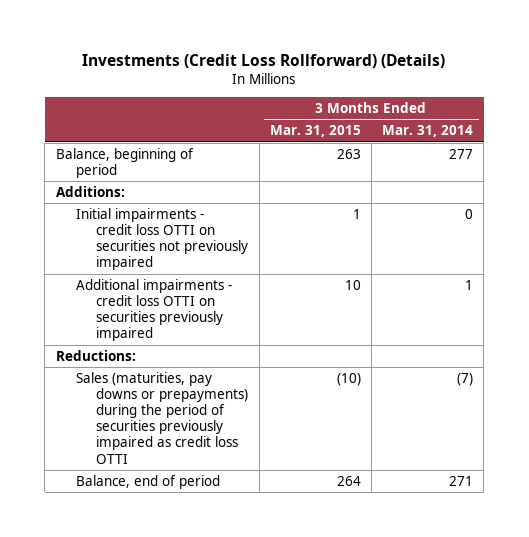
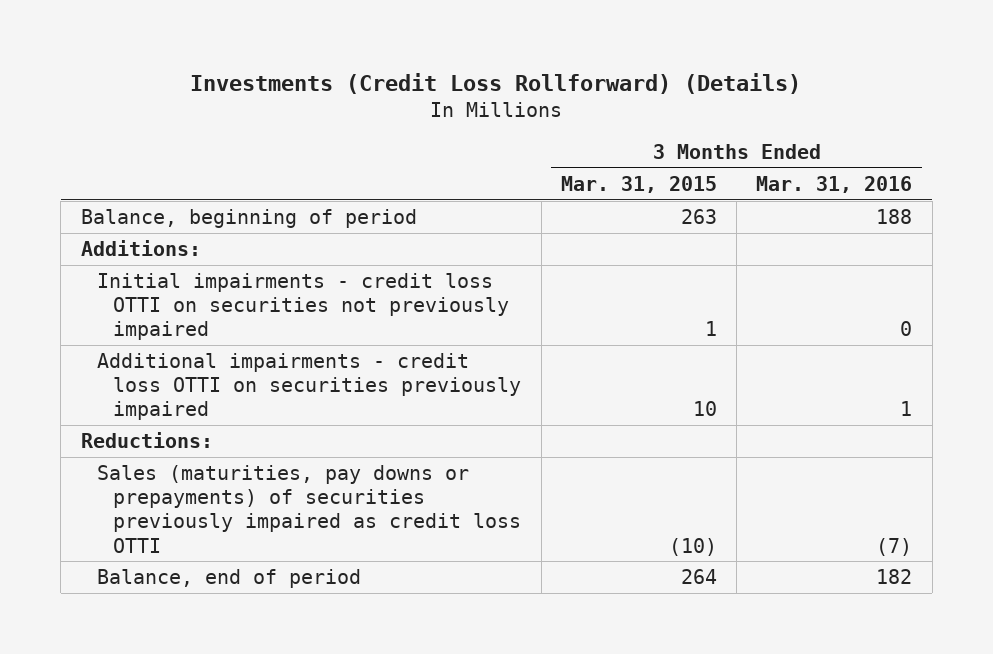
[382,125,474,138] Mar. 31, 2014 -> none
none -> [756,175,913,193] Mar. 31, 2016
[75,371,249,464] Sales (maturities, pay downs or prepayments) during the period of securities previously impaired as credit loss OTTI -> [96,464,522,553] Sales (maturities, pay downs or prepayments) of securities previously impaired as credit loss OTTI

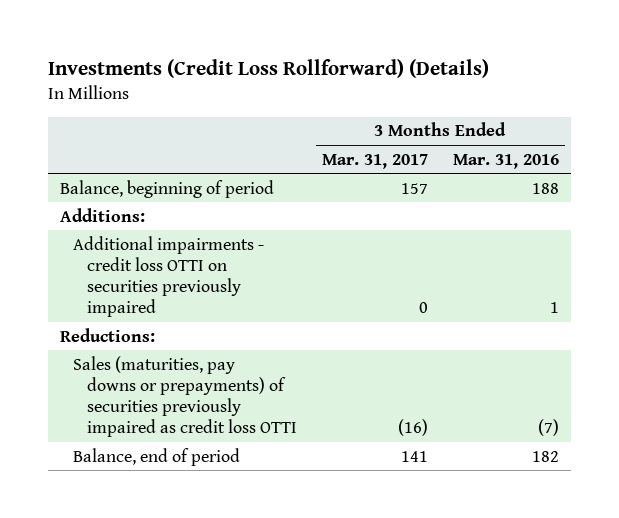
[560,175,717,193] Mar. 31, 2015 -> none
none -> [321,153,428,169] Mar. 31, 2017
[96,272,510,341] Initial impairments - credit loss OTTI on securities not previously impaired -> none

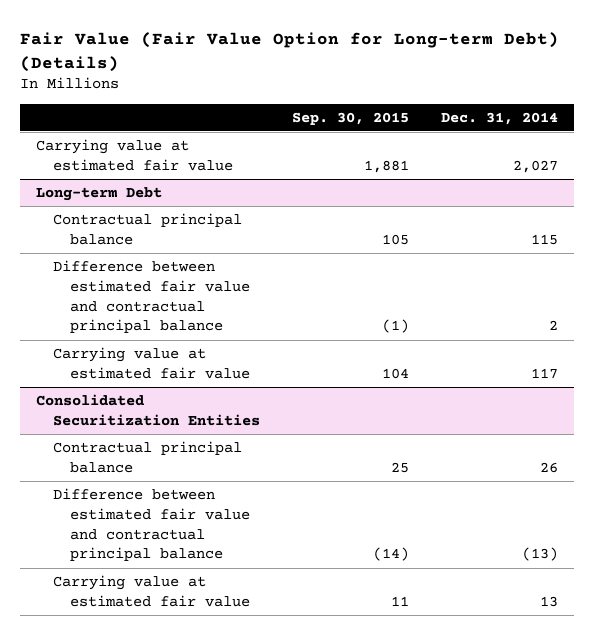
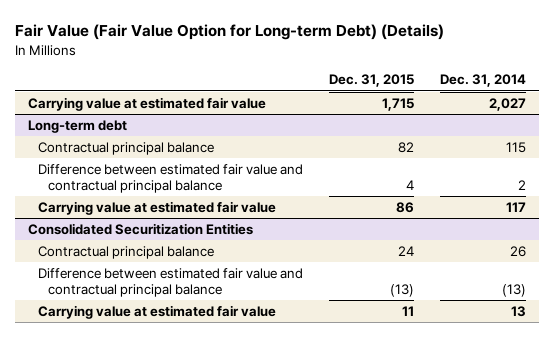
[291,111,409,125] Sep. 30, 2015 -> none
none -> [328,74,414,88] Dec. 31, 2015
[36,187,163,202] Long-term Debt -> [28,119,128,133] Long-term debt

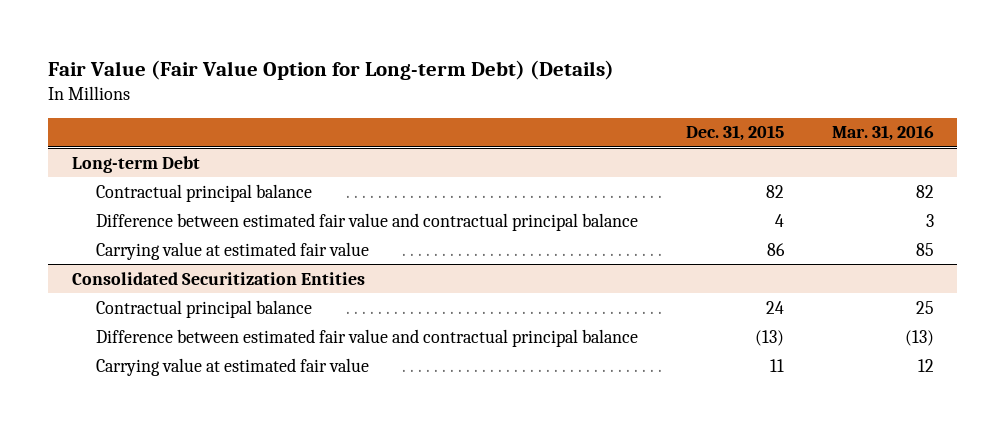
[439,74,526,88] Dec. 31, 2014 -> none
none -> [831,125,934,142] Mar. 31, 2016
[28,96,267,111] Carrying value at estimated fair value -> none
[28,119,128,133] Long-term debt -> [71,155,200,173] Long-term Debt

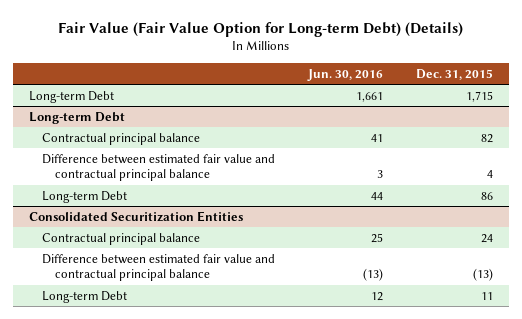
[831,125,934,142] Mar. 31, 2016 -> none
none -> [306,68,383,81] Jun. 30, 2016
none -> [29,90,115,103] Long-term Debt
[96,241,370,260] Carrying value at estimated fair value -> [41,190,127,203] Long-term Debt
[96,357,370,376] Carrying value at estimated fair value -> [41,290,127,303] Long-term Debt

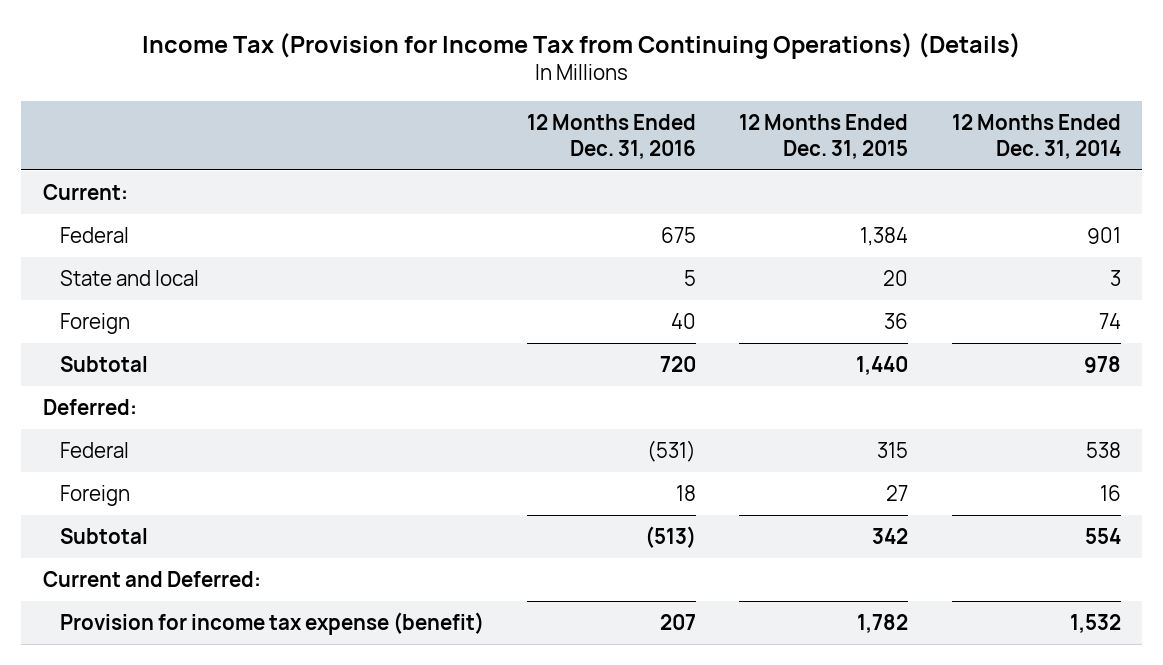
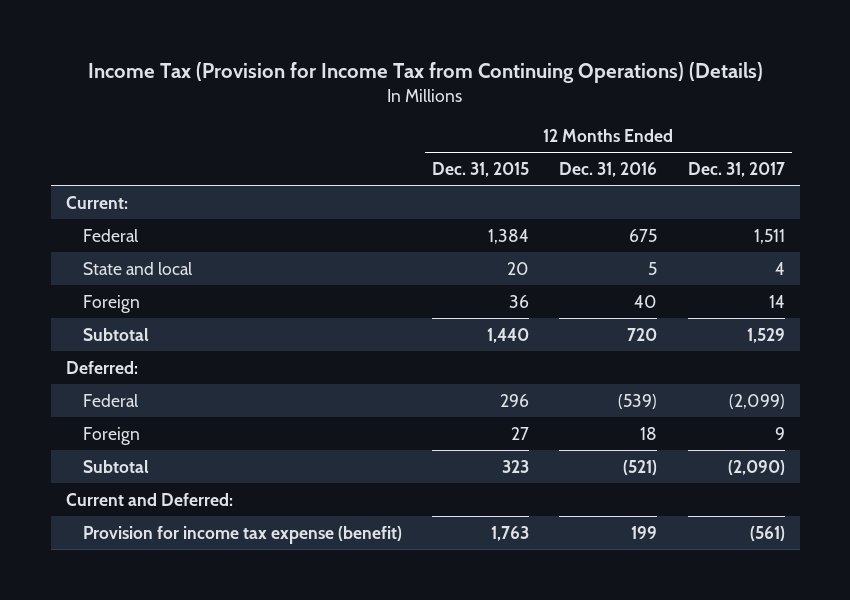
[951,113,1121,160] 12 Months Ended Dec. 31, 2014 -> none
none -> [687,162,785,178] Dec. 31, 2017
[647,439,697,462] (531) -> [618,393,658,409] (539)
[877,441,909,458] 315 -> [500,393,530,407] 296
[645,525,697,548] (513) -> [623,459,658,475] (521)
[872,527,909,544] 342 -> [502,459,530,473] 323
[660,613,697,630] 207 -> [631,525,658,539] 199
[857,613,909,633] 1,782 -> [491,525,530,541] 1,763

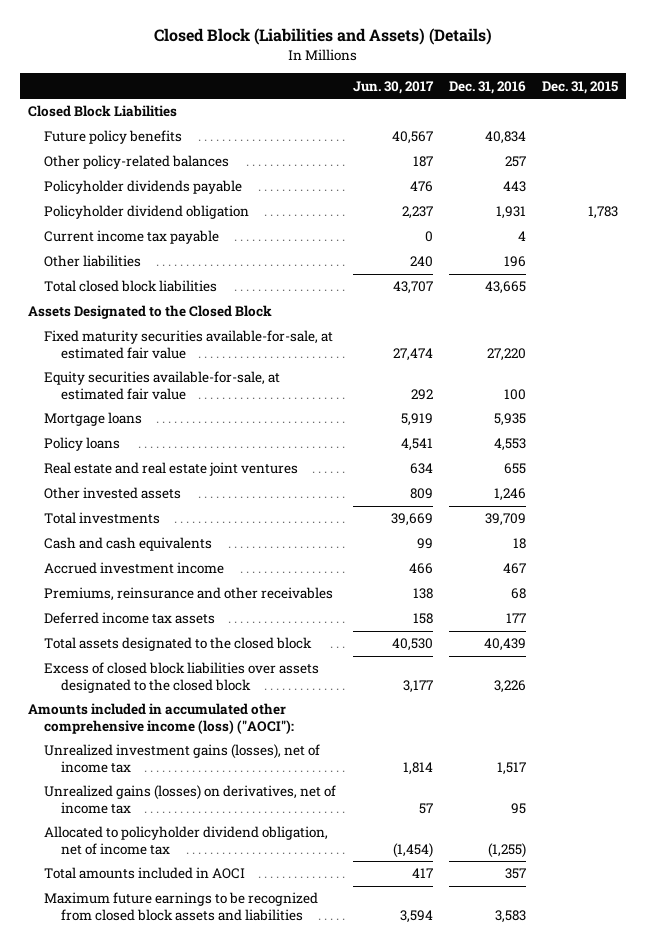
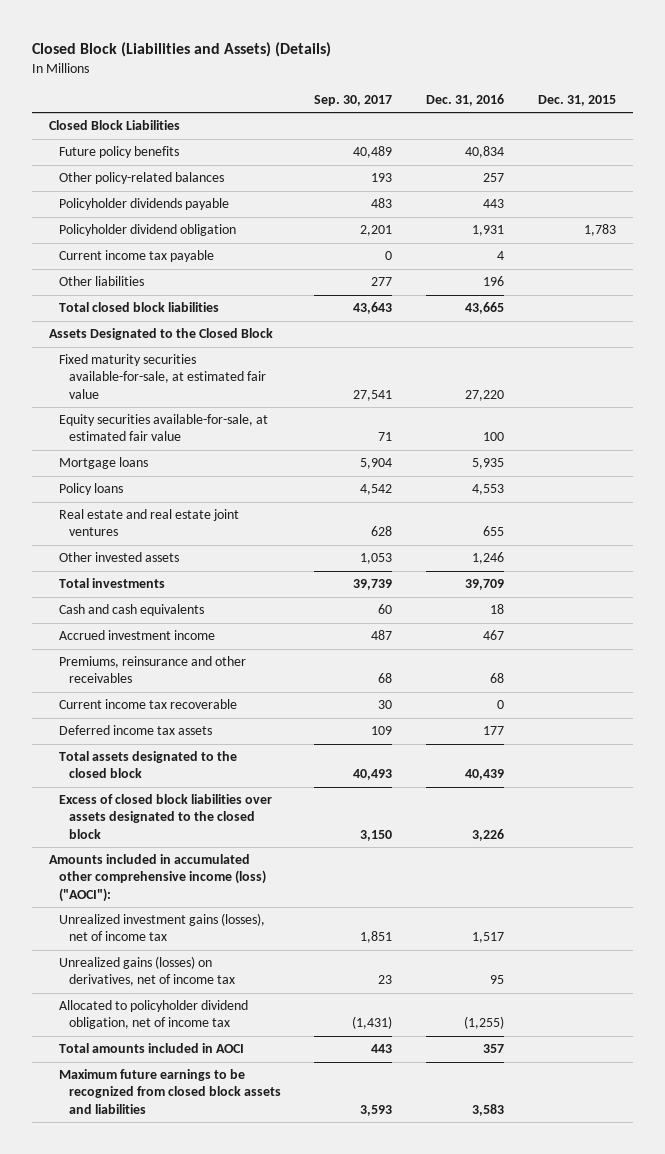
[352,80,434,94] Jun. 30, 2017 -> none
none -> [314,95,393,107] Sep. 30, 2017
none -> [58,699,237,710] Current income tax recoverable

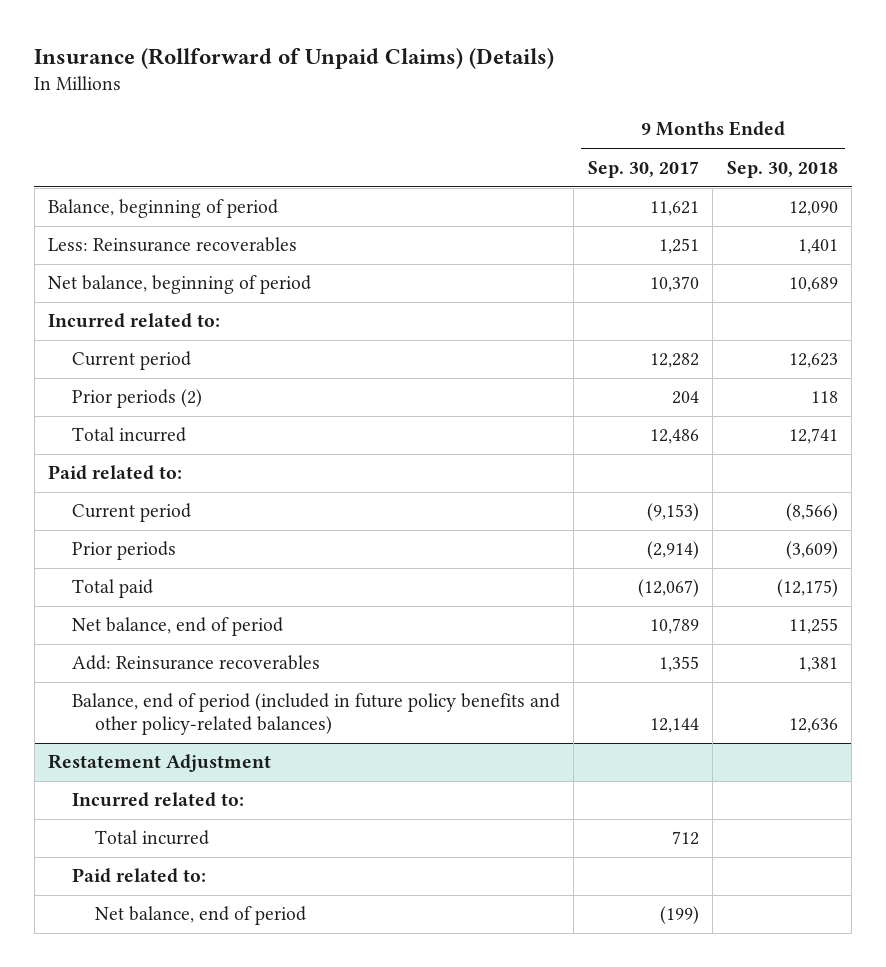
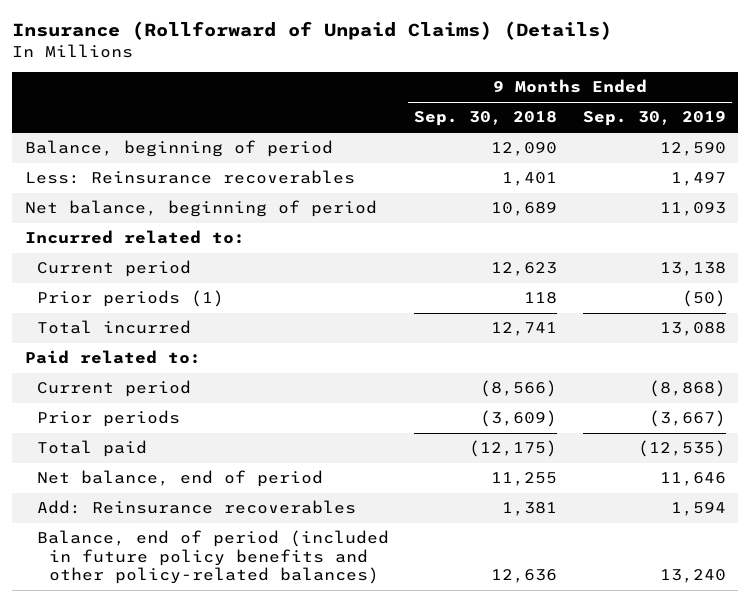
[587,160,699,178] Sep. 30, 2017 -> none
none -> [582,111,726,127] Sep. 30, 2019
[71,389,202,409] Prior periods (2) -> [37,290,225,308] Prior periods (1)
[48,754,272,773] Restatement Adjustment -> none
[71,792,244,808] Incurred related to: -> none
[95,830,210,846] Total incurred -> none
[71,868,206,884] Paid related to: -> none
[95,906,307,926] Net balance, end of period -> none

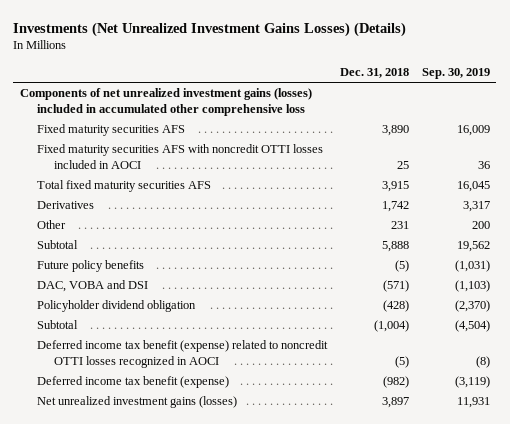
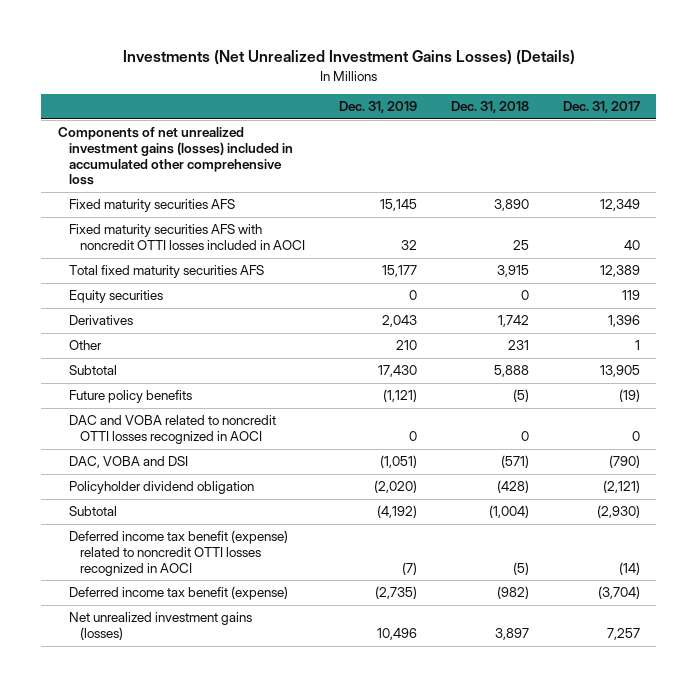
[421,68,490,80] Sep. 30, 2019 -> none
none -> [338,101,417,114] Dec. 31, 2019
none -> [562,101,640,114] Dec. 31, 2017
none -> [69,290,164,304] Equity securities
none -> [69,415,277,445] DAC and VOBA related to noncredit OTTI losses recognized in AOCI

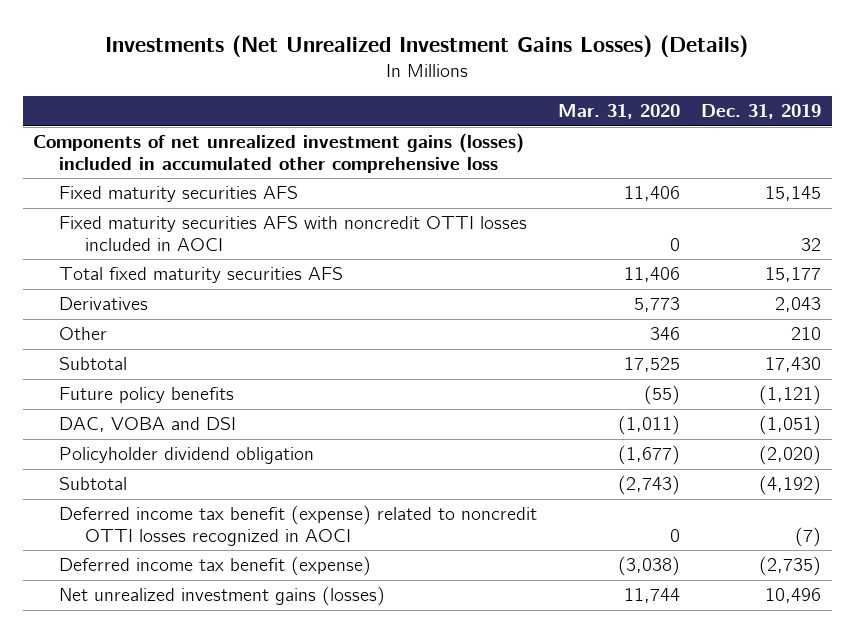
[450,101,529,114] Dec. 31, 2018 -> none
[562,101,640,114] Dec. 31, 2017 -> none
none -> [558,104,681,120] Mar. 31, 2020
[69,290,164,304] Equity securities -> none
[69,415,277,445] DAC and VOBA related to noncredit OTTI losses recognized in AOCI -> none

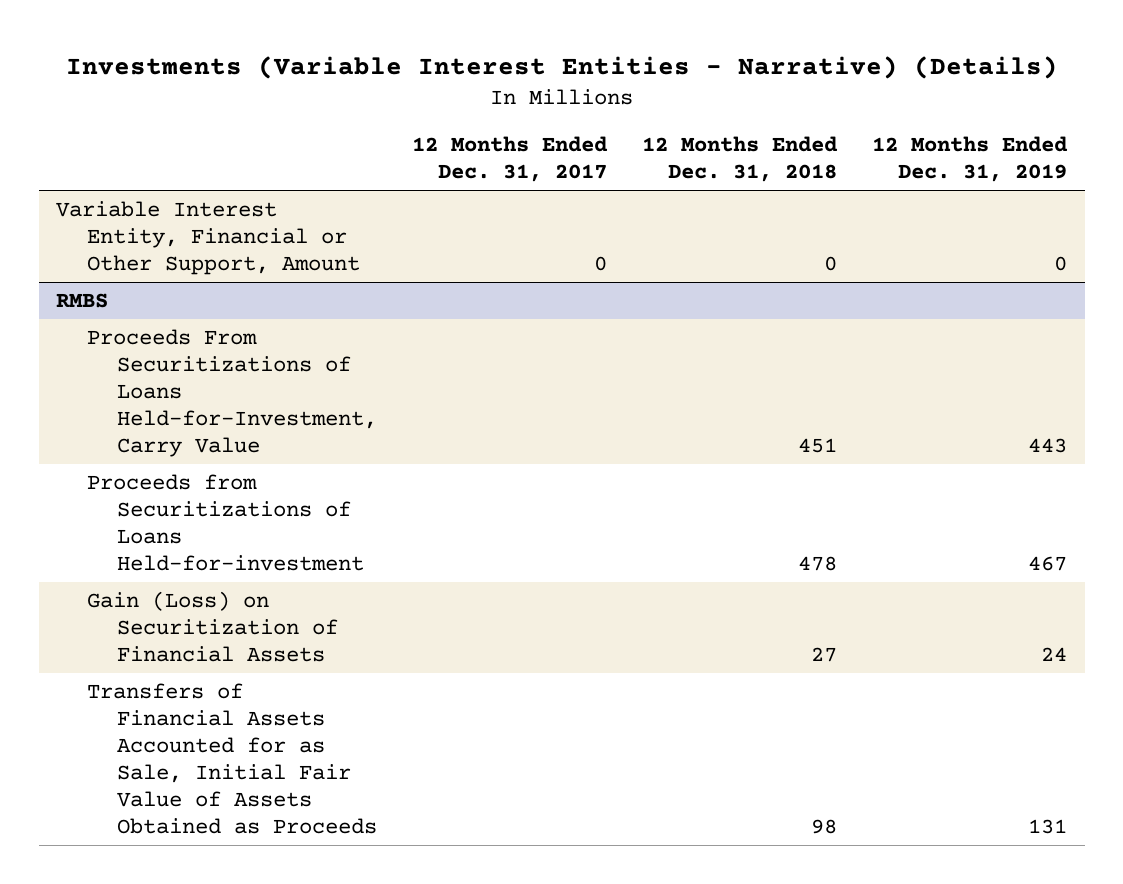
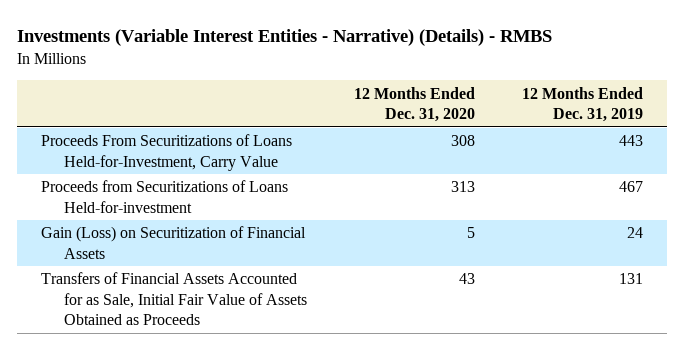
[65,55,1058,79] Investments (Variable Interest Entities - Narrative) (Details) -> [17,29,553,47] Investments (Variable Interest Entities - Narrative) (Details) - RMBS
[411,136,608,183] 12 Months Ended Dec. 31, 2017 -> none
[642,136,839,183] 12 Months Ended Dec. 31, 2018 -> none
none -> [354,86,476,123] 12 Months Ended Dec. 31, 2020
[56,201,360,275] Variable Interest Entity, Financial or Other Support, Amount -> none
[56,293,109,309] RMBS -> none

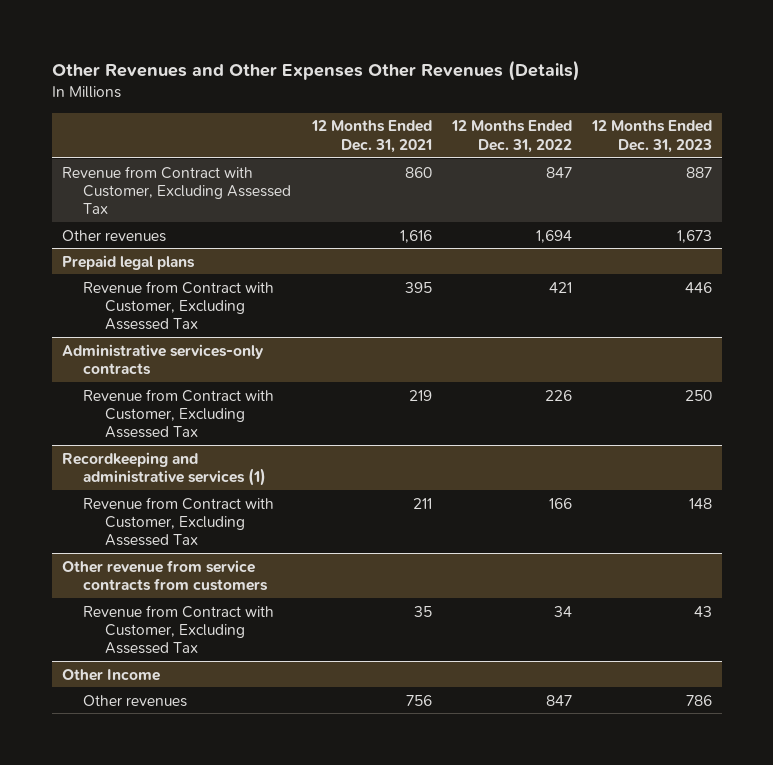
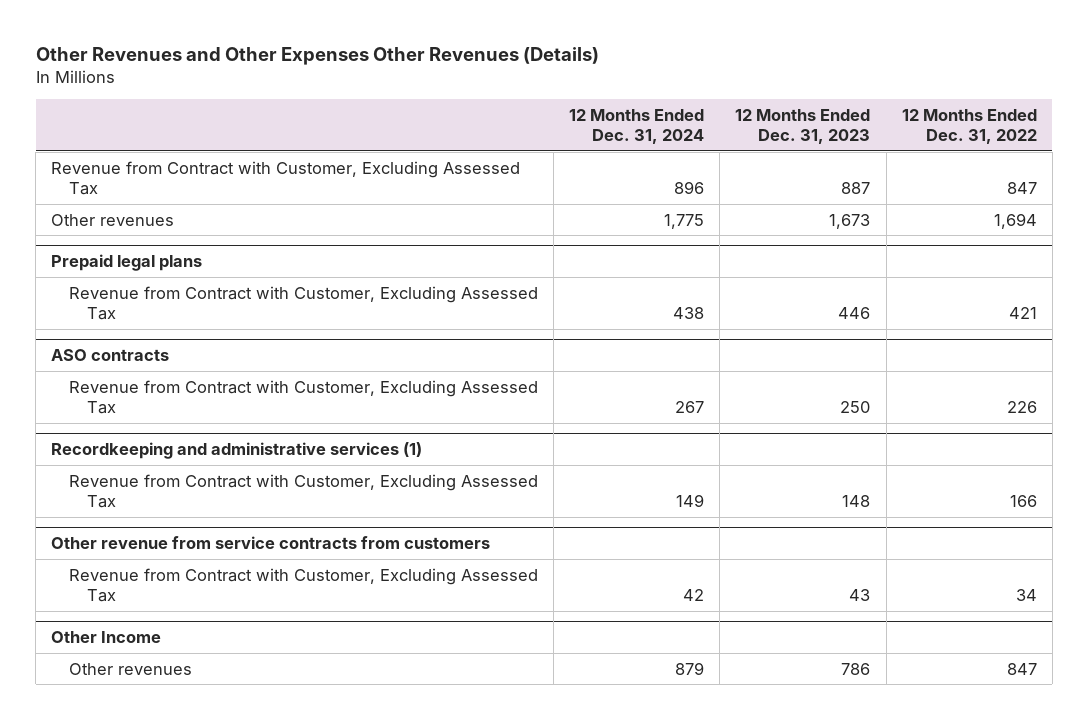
[310,120,432,153] 12 Months Ended Dec. 31, 2021 -> none
none -> [569,108,705,145] 12 Months Ended Dec. 31, 2024
[61,343,264,375] Administrative services-only contracts -> [51,348,170,361] ASO contracts

